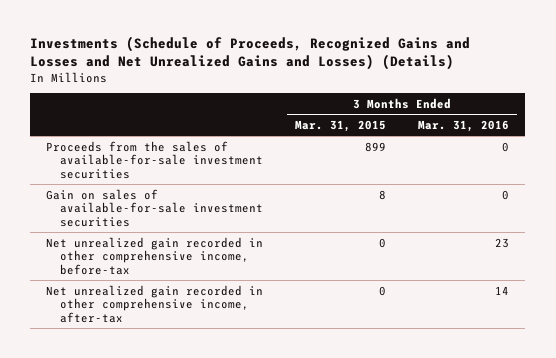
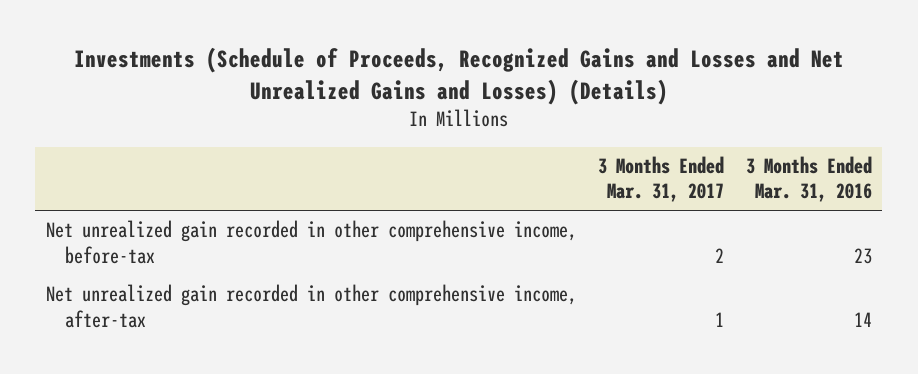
[295,119,387,132] Mar. 31, 2015 -> none
none -> [598,156,725,203] 3 Months Ended Mar. 31, 2017
[46,140,264,179] Proceeds from the sales of available-for-sale investment securities -> none
[46,188,264,227] Gain on sales of available-for-sale investment securities -> none

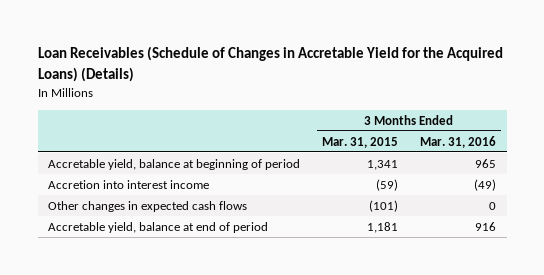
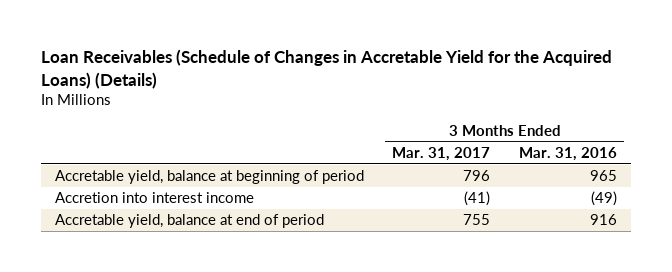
[322,136,399,148] Mar. 31, 2015 -> none
none -> [392,146,491,161] Mar. 31, 2017
[48,200,248,212] Other changes in expected cash flows -> none

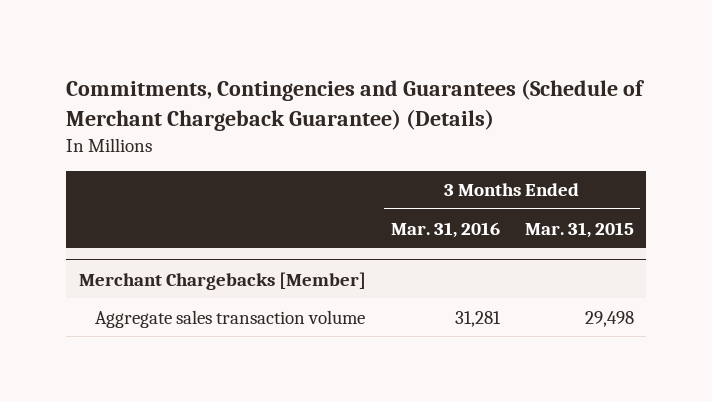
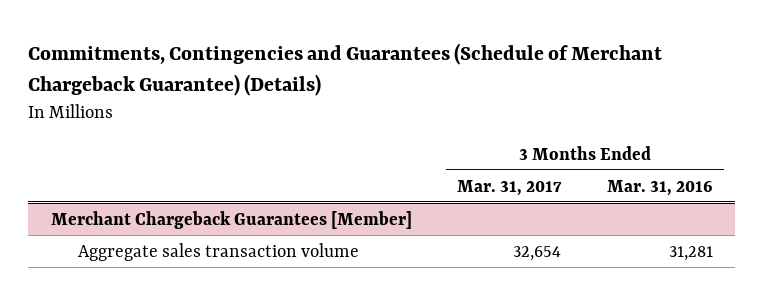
[524,221,634,238] Mar. 31, 2015 -> none
none -> [457,179,563,196] Mar. 31, 2017
[78,271,366,290] Merchant Chargebacks [Member] -> [51,210,413,229] Merchant Chargeback Guarantees [Member]

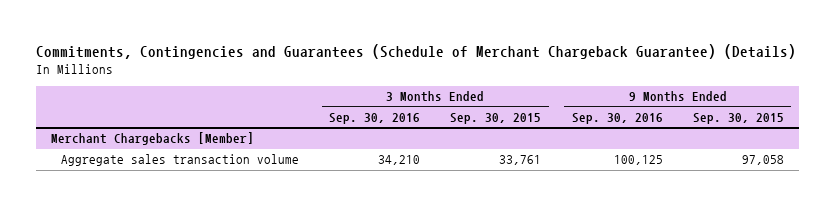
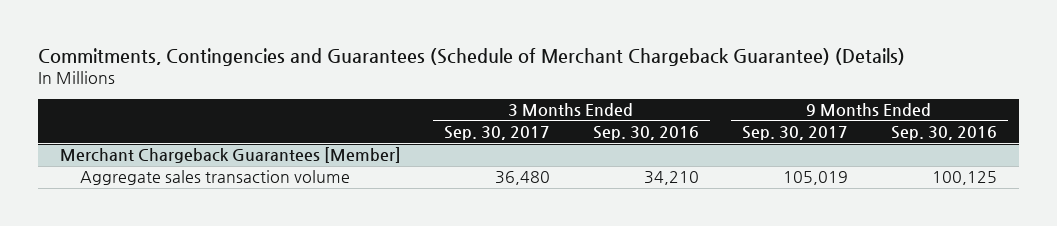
[450,112,542,124] Sep. 30, 2015 -> none
[692,112,784,124] Sep. 30, 2015 -> none
none -> [443,126,550,141] Sep. 30, 2017
none -> [741,126,848,141] Sep. 30, 2017
[51,132,255,146] Merchant Chargebacks [Member] -> [59,147,401,164] Merchant Chargeback Guarantees [Member]

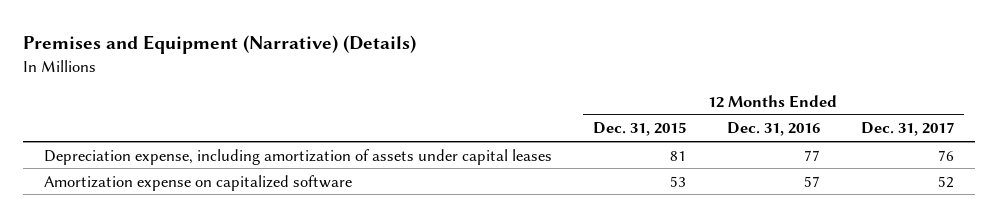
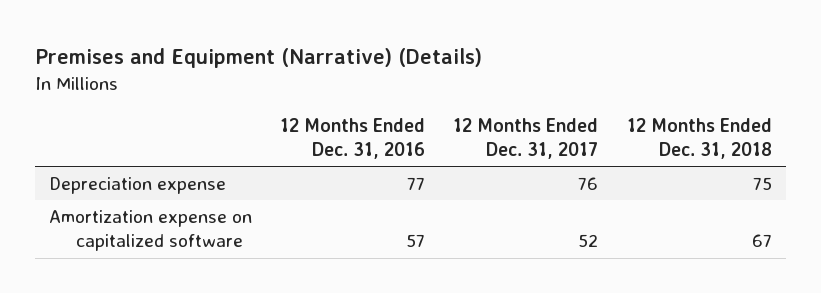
[592,122,686,137] Dec. 31, 2015 -> none
none -> [626,117,772,159] 12 Months Ended Dec. 31, 2018
[43,148,552,165] Depreciation expense, including amortization of assets under capital leases -> [49,177,227,195] Depreciation expense

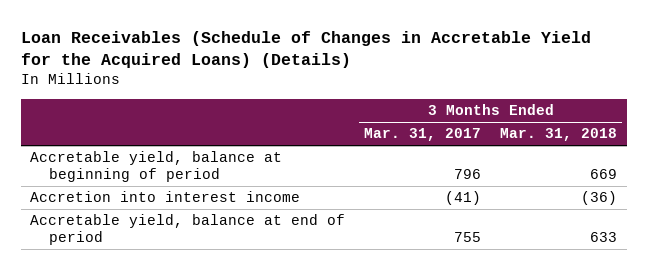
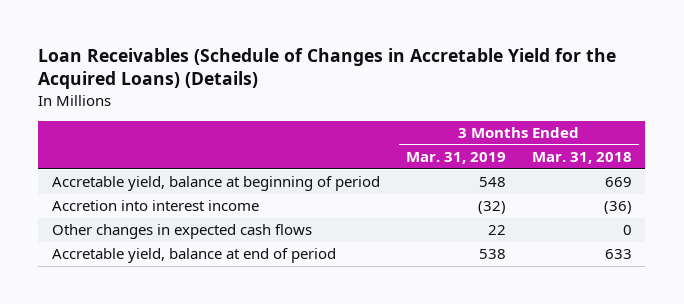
[364,128,482,142] Mar. 31, 2017 -> none
none -> [405,152,506,165] Mar. 31, 2019
none -> [51,224,312,240] Other changes in expected cash flows

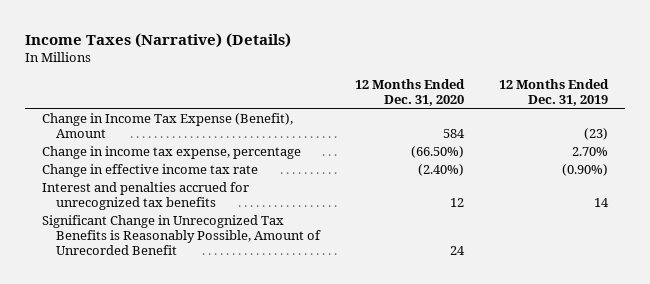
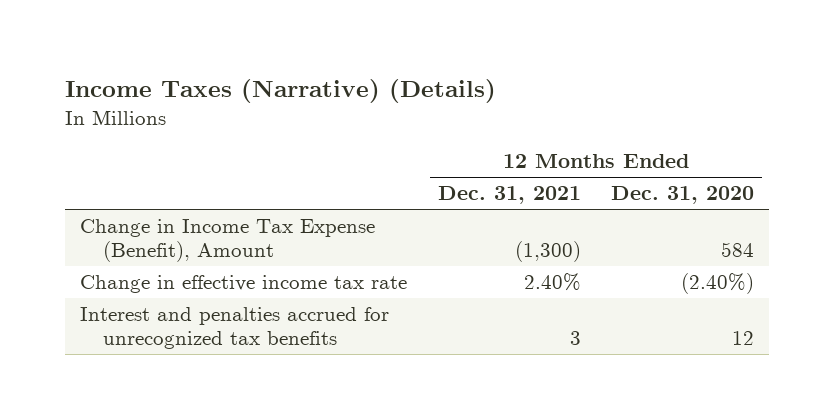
[498,78,609,106] 12 Months Ended Dec. 31, 2019 -> none
none -> [437,186,581,205] Dec. 31, 2021
[42,145,302,159] Change in income tax expense, percentage -> none
[42,214,321,255] Significant Change in Unrecognized Tax Benefits is Reasonably Possible, Amount of Unrecorded Benefit -> none

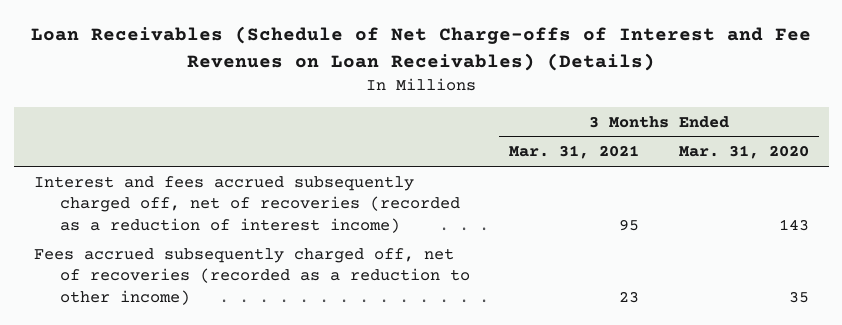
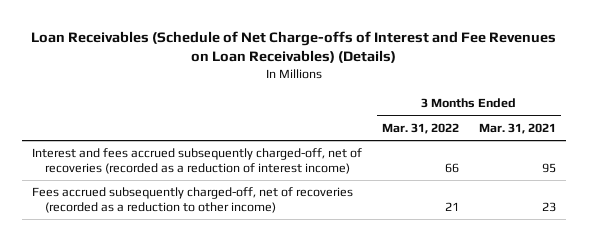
[678,145,809,160] Mar. 31, 2020 -> none
none -> [382,123,460,135] Mar. 31, 2022
[33,175,460,233] Interest and fees accrued subsequently charged off, net of recoveries (recorded as a reduction of interest income) -> [32,148,363,175] Interest and fees accrued subsequently charged-off, net of recoveries (recorded as a reduction of interest income)
[33,247,470,305] Fees accrued subsequently charged off, net of recoveries (recorded as a reduction to other income) -> [32,187,354,214] Fees accrued subsequently charged-off, net of recoveries (recorded as a reduction to other income)

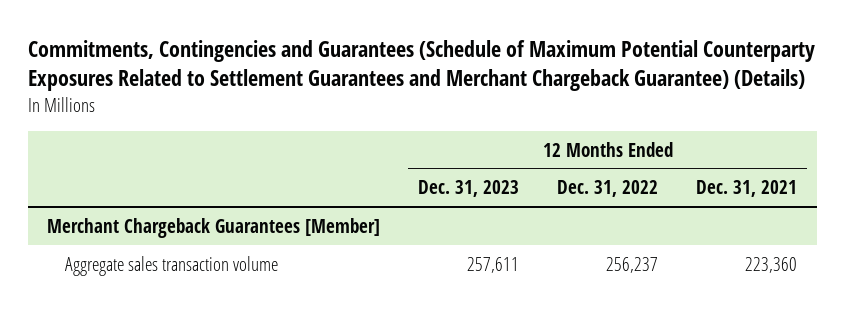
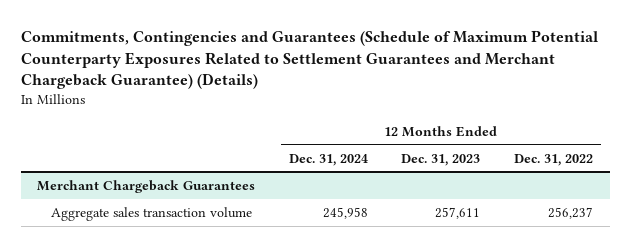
[696,180,798,198] Dec. 31, 2021 -> none
none -> [288,153,368,166] Dec. 31, 2024
[46,217,380,238] Merchant Chargeback Guarantees [Member] -> [37,179,256,193] Merchant Chargeback Guarantees

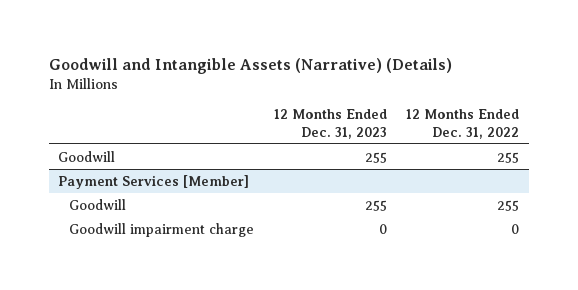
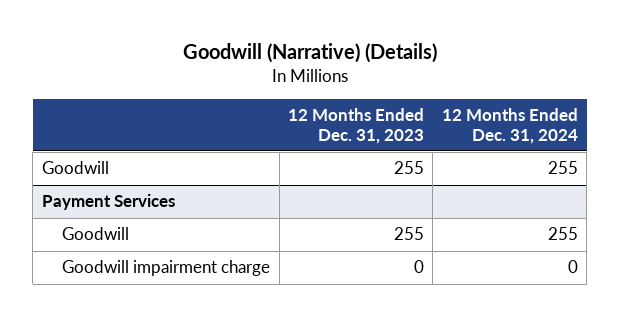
[48,58,452,75] Goodwill and Intangible Assets (Narrative) (Details) -> [182,43,437,64] Goodwill (Narrative) (Details)
[406,109,520,139] 12 Months Ended Dec. 31, 2022 -> none
none -> [441,107,578,144] 12 Months Ended Dec. 31, 2024
[58,174,250,189] Payment Services [Member] -> [41,194,175,211] Payment Services

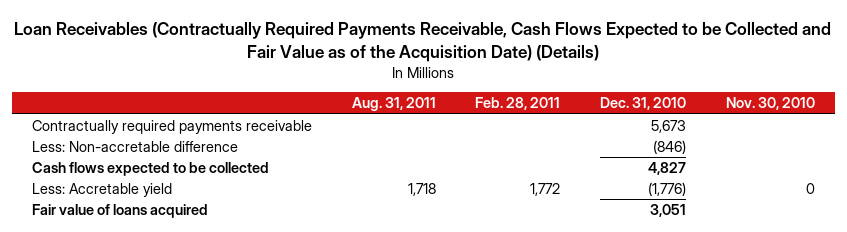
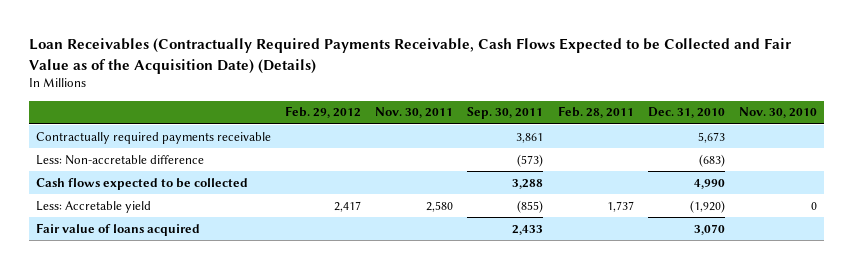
[351,97,436,112] Aug. 31, 2011 -> none
none -> [284,106,361,119] Feb. 29, 2012
none -> [375,107,454,119] Nov. 30, 2011
none -> [467,107,544,120] Sep. 30, 2011
[653,140,687,155] (846) -> [698,153,725,167] (683)
[648,162,687,176] 4,827 -> [693,178,725,189] 4,990
[530,183,561,197] 1,772 -> [606,200,634,212] 1,737
[648,182,687,197] (1,776) -> [689,199,725,213] (1,920)
[650,204,687,218] 3,051 -> [693,223,725,235] 3,070

